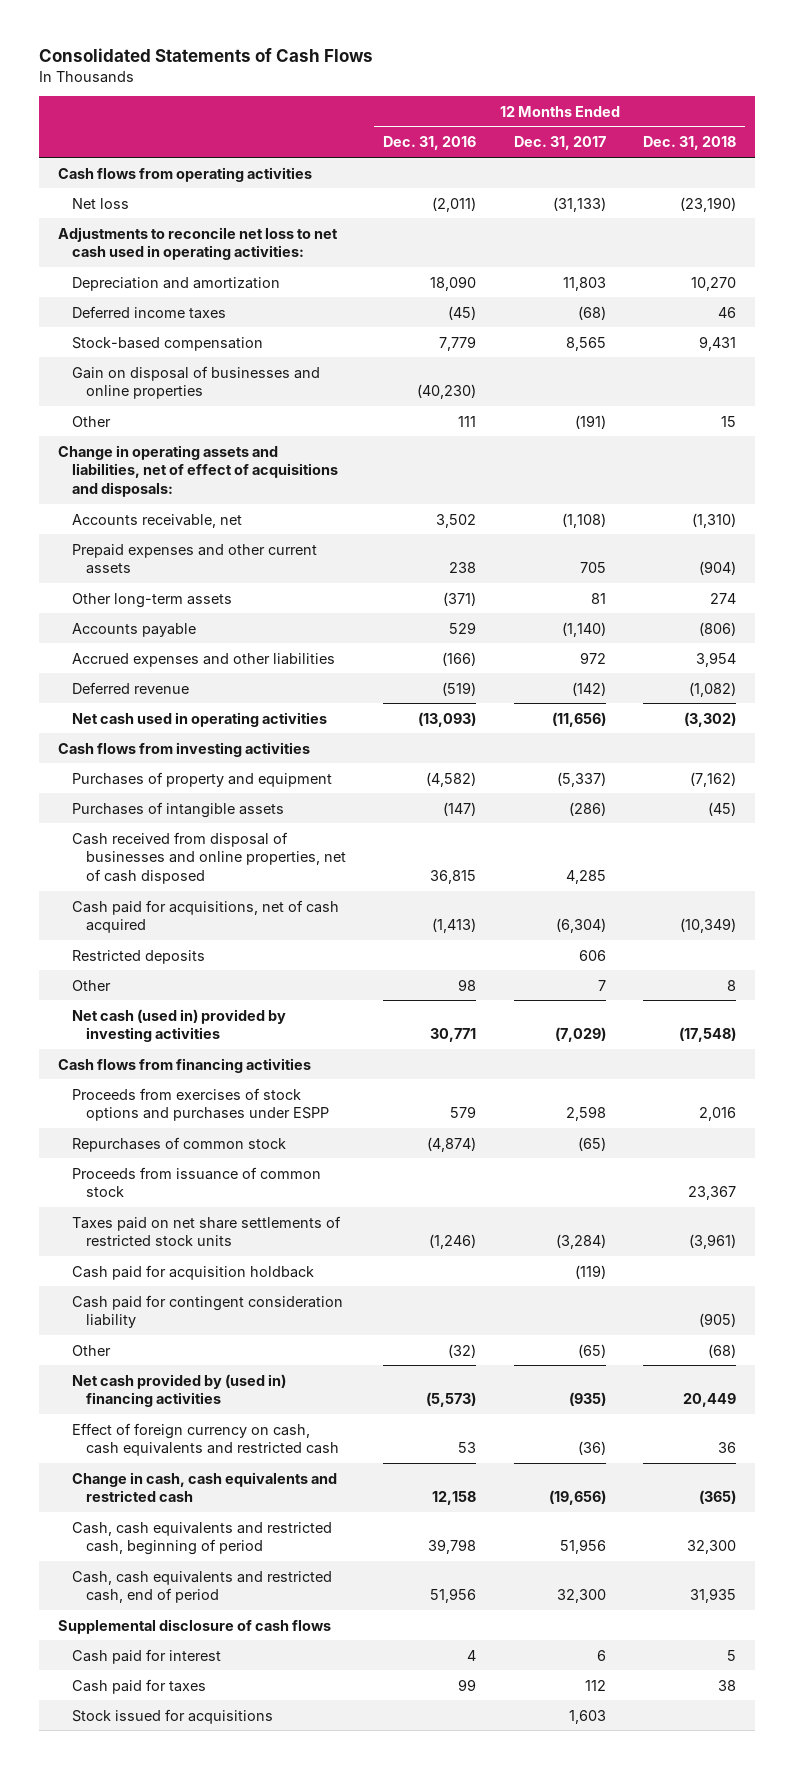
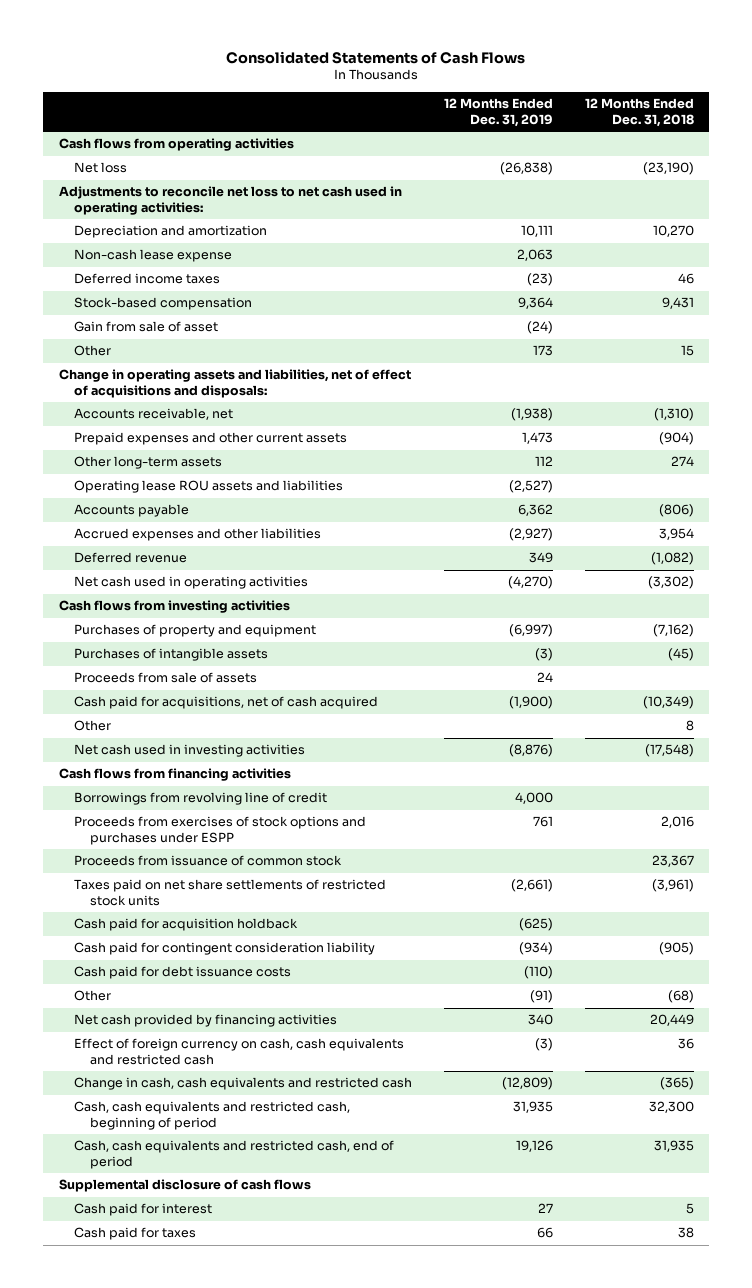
[383,136,477,151] Dec. 31, 2016 -> none
[513,136,606,151] Dec. 31, 2017 -> none
none -> [443,98,553,127] 12 Months Ended Dec. 31, 2019
none -> [74,249,233,263] Non-cash lease expense
[71,365,320,400] Gain on disposal of businesses and online properties -> [74,321,219,333] Gain from sale of asset
none -> [74,480,344,494] Operating lease ROU assets and liabilities
[71,831,346,885] Cash received from disposal of businesses and online properties, net of cash disposed -> none
none -> [74,672,258,684] Proceeds from sale of assets
[71,949,205,964] Restricted deposits -> none
[71,1008,286,1043] Net cash (used in) provided by investing activities -> [74,744,306,758] Net cash used in investing activities
none -> [74,792,328,806] Borrowings from revolving line of credit
[71,1136,286,1152] Repurchases of common stock -> none
none -> [74,966,292,980] Cash paid for debt issuance costs
[71,1373,286,1408] Net cash provided by (used in) financing activities -> [74,1014,338,1028] Net cash provided by financing activities
[71,1708,273,1724] Stock issued for acquisitions -> none

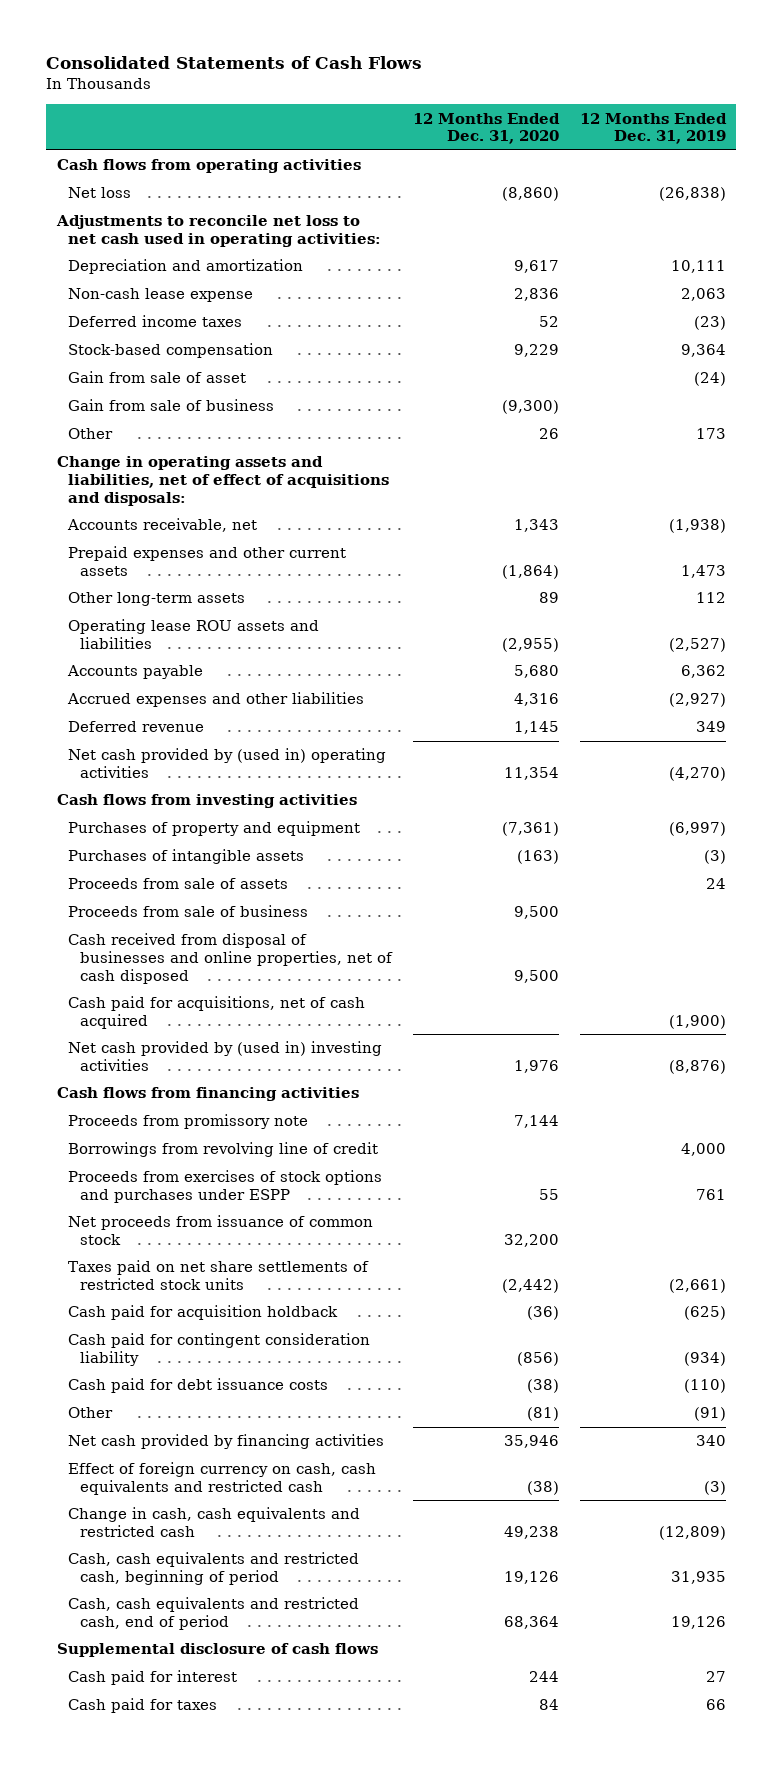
[584,98,694,127] 12 Months Ended Dec. 31, 2018 -> none
none -> [412,112,560,145] 12 Months Ended Dec. 31, 2020
none -> [68,399,275,412] Gain from sale of business
[74,576,309,590] Net cash used in operating activities -> [68,748,387,778] Net cash provided by (used in) operating activities
none -> [68,905,309,918] Proceeds from sale of business
none -> [68,933,393,984] Cash received from disposal of businesses and online properties, net of cash disposed
[74,720,112,732] Other -> none
[74,744,306,758] Net cash used in investing activities -> [68,1041,383,1071] Net cash provided by (used in) investing activities
none -> [68,1114,309,1130] Proceeds from promissory note
[74,855,343,867] Proceeds from issuance of common stock -> [68,1215,374,1245] Net proceeds from issuance of common stock

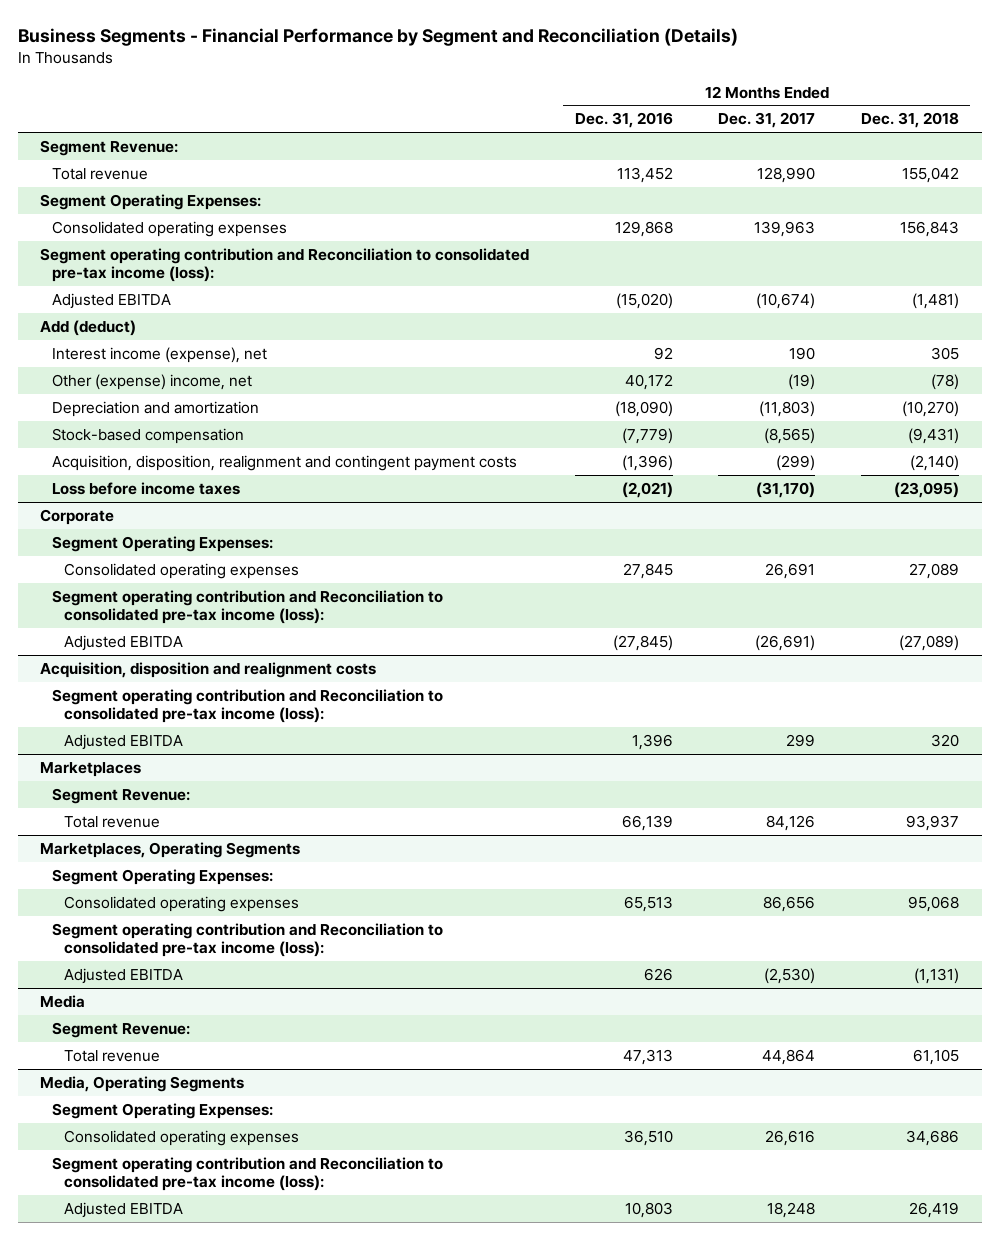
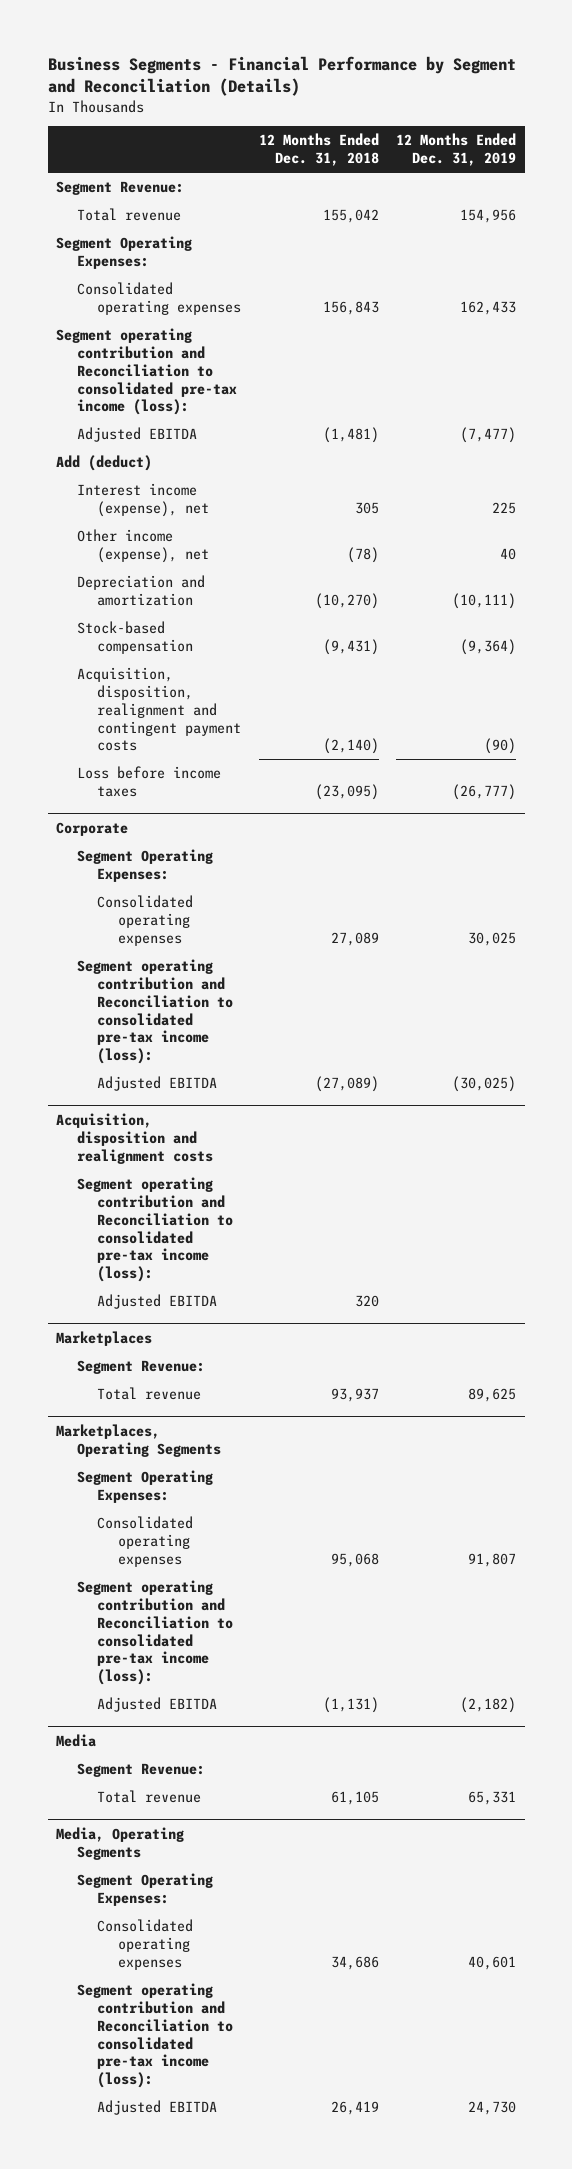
[574,112,673,129] Dec. 31, 2016 -> none
[718,112,816,129] Dec. 31, 2017 -> none
none -> [395,133,516,167] 12 Months Ended Dec. 31, 2019
[52,373,253,390] Other (expense) income, net -> [76,529,210,563] Other income (expense), net

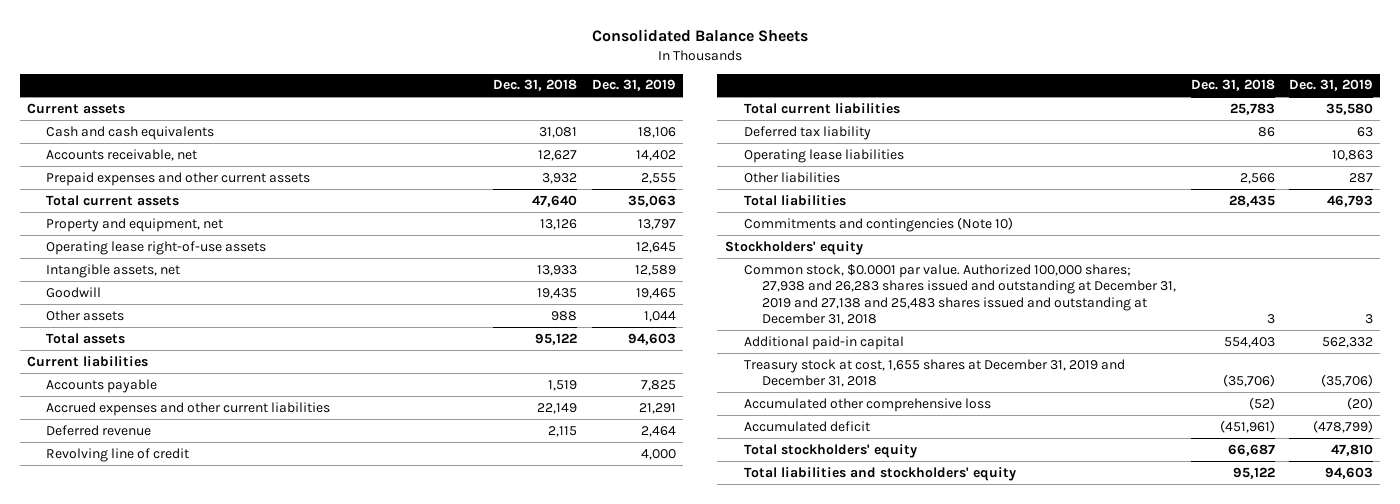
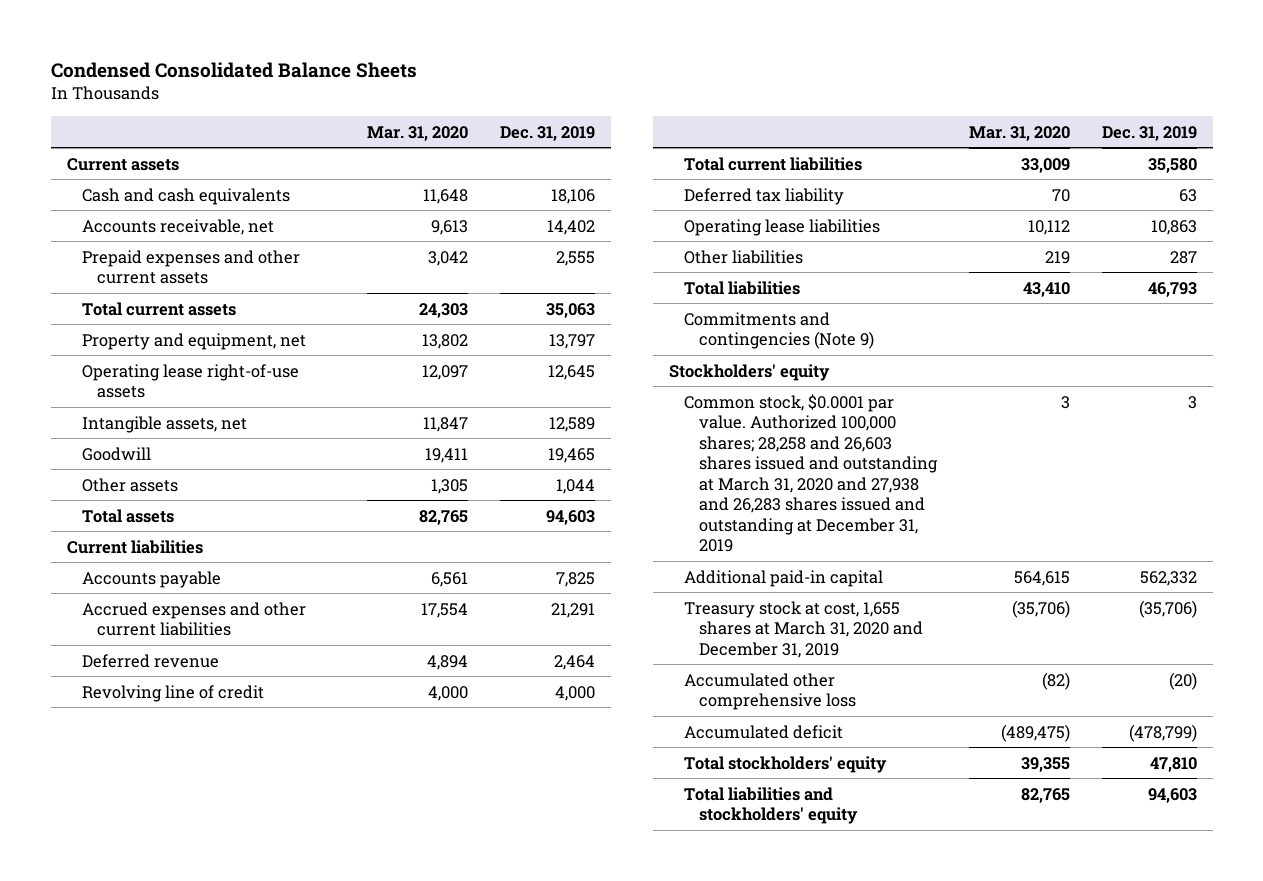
[592,29,809,43] Consolidated Balance Sheets -> [50,61,417,78] Condensed Consolidated Balance Sheets
[493,79,578,92] Dec. 31, 2018 -> none
none -> [366,125,468,141] Mar. 31, 2020
[743,216,1013,232] Commitments and contingencies (Note 10) -> [683,311,874,350] Commitments and contingencies (Note 9)
[743,263,1177,326] Common stock, $0.0001 par value. Authorized 100,000 shares; 27,938 and 26,283 shares issued and outstanding at December 31, 2019 and 27,138 and 25,483 shares issued and outstanding at December 31, 2018 -> [683,393,938,553] Common stock, $0.0001 par value. Authorized 100,000 shares; 28,258 and 26,603 shares issued and outstanding at March 31, 2020 and 27,938 and 26,283 shares issued and outstanding at December 31, 2019
[743,358,1125,388] Treasury stock at cost, 1,655 shares at December 31, 2019 and December 31, 2018 -> [683,600,923,658] Treasury stock at cost, 1,655 shares at March 31, 2020 and December 31, 2019

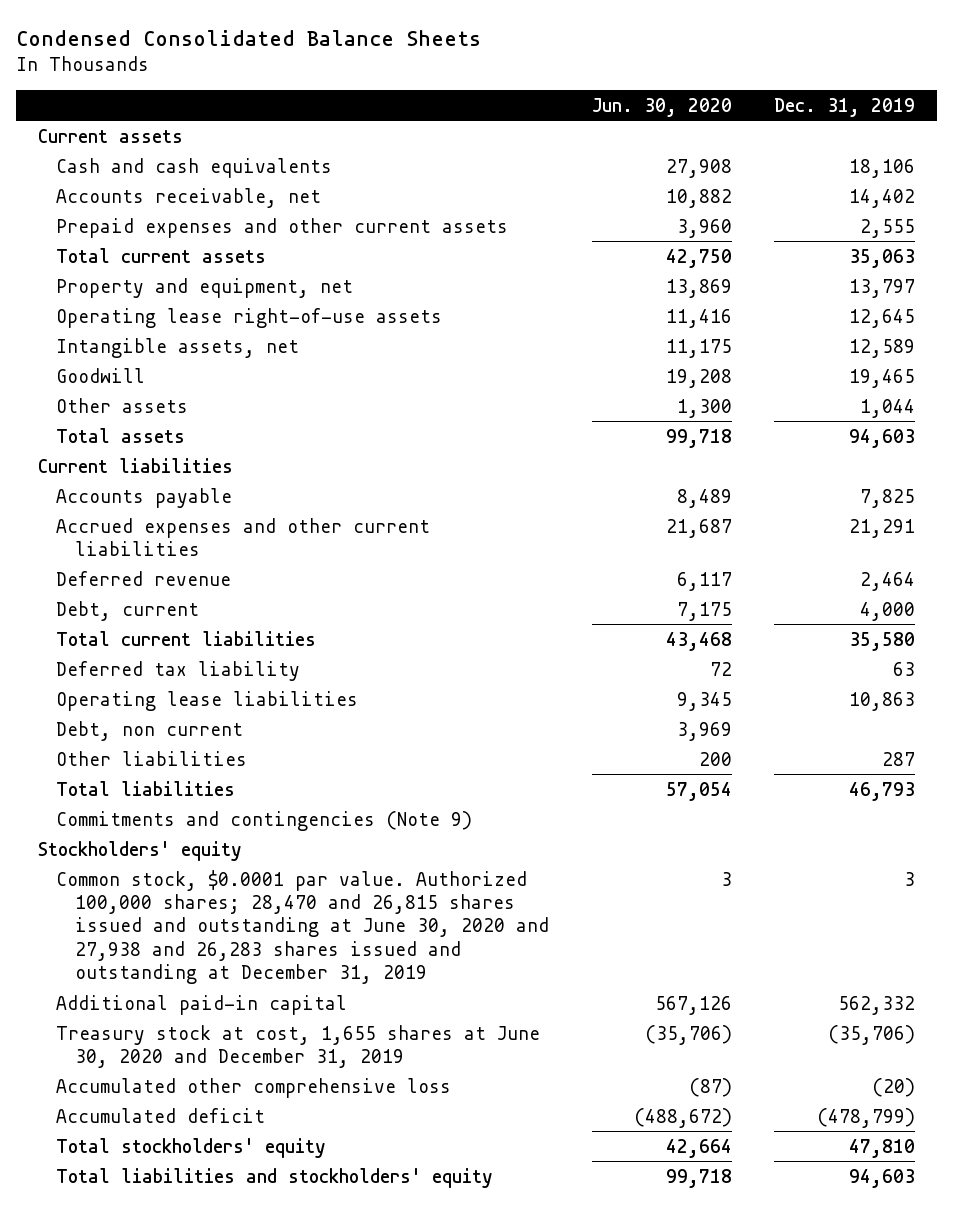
[366,125,468,141] Mar. 31, 2020 -> none
none -> [591,97,732,117] Jun. 30, 2020
[81,684,264,702] Revolving line of credit -> none
none -> [56,600,200,621] Debt, current
none -> [56,720,244,741] Debt, non current
[683,393,938,553] Common stock, $0.0001 par value. Authorized 100,000 shares; 28,258 and 26,603 shares issued and outstanding at March 31, 2020 and 27,938 and 26,283 shares issued and outstanding at December 31, 2019 -> [56,869,550,985] Common stock, $0.0001 par value. Authorized 100,000 shares; 28,470 and 26,815 shares issued and outstanding at June 30, 2020 and 27,938 and 26,283 shares issued and outstanding at December 31, 2019
[683,600,923,658] Treasury stock at cost, 1,655 shares at March 31, 2020 and December 31, 2019 -> [56,1024,541,1069] Treasury stock at cost, 1,655 shares at June 30, 2020 and December 31, 2019

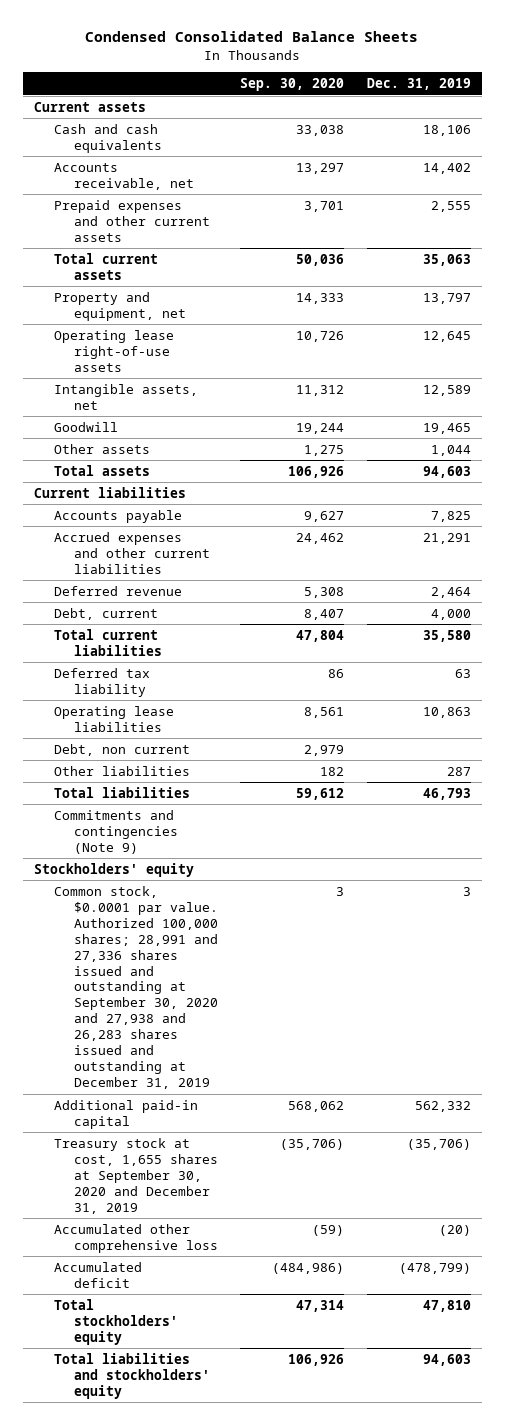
[591,97,732,117] Jun. 30, 2020 -> none
none -> [240,78,345,92] Sep. 30, 2020
[56,869,550,985] Common stock, $0.0001 par value. Authorized 100,000 shares; 28,470 and 26,815 shares issued and outstanding at June 30, 2020 and 27,938 and 26,283 shares issued and outstanding at December 31, 2019 -> [53,885,218,1090] Common stock, $0.0001 par value. Authorized 100,000 shares; 28,991 and 27,336 shares issued and outstanding at September 30, 2020 and 27,938 and 26,283 shares issued and outstanding at December 31, 2019
[56,1024,541,1069] Treasury stock at cost, 1,655 shares at June 30, 2020 and December 31, 2019 -> [53,1137,218,1214] Treasury stock at cost, 1,655 shares at September 30, 2020 and December 31, 2019

